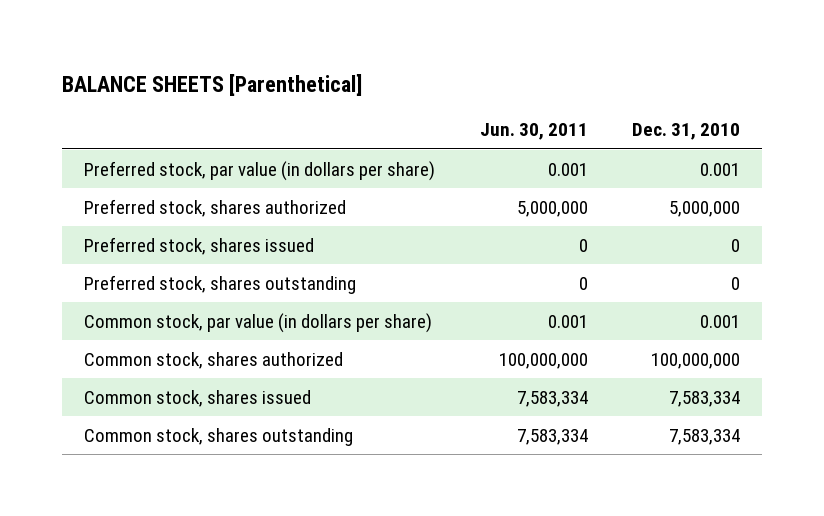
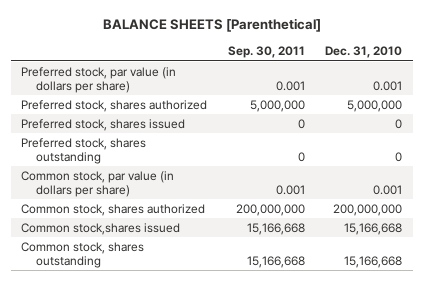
[479,123,588,141] Jun. 30, 2011 -> none
none -> [227,46,305,59] Sep. 30, 2011
[651,352,741,369] 100,000,000 -> [333,203,403,216] 200,000,000
[84,389,312,407] Common stock, shares issued -> [21,222,181,235] Common stock,shares issued
[669,390,741,407] 7,583,334 -> [344,222,403,235] 15,166,668
[669,428,741,445] 7,583,334 -> [344,255,403,268] 15,166,668

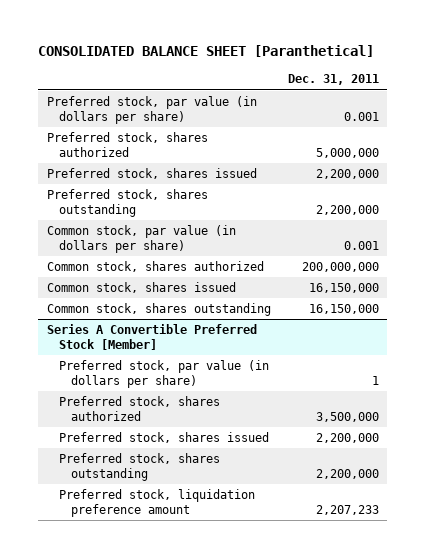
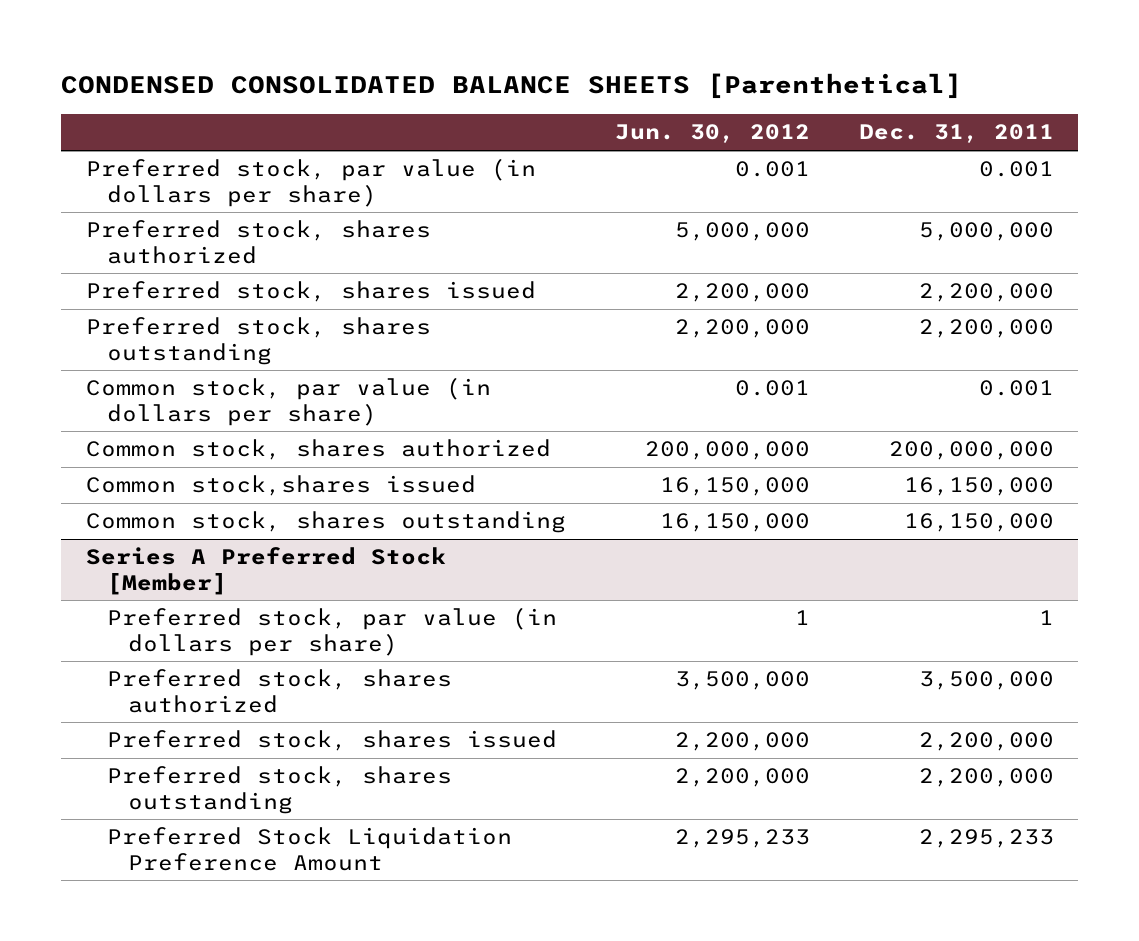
[38,45,375,58] CONSOLIDATED BALANCE SHEET [Paranthetical] -> [61,73,963,100] CONDENSED CONSOLIDATED BALANCE SHEETS [Parenthetical]
none -> [614,124,810,144] Jun. 30, 2012
[46,282,236,294] Common stock, shares issued -> [85,475,476,497] Common stock,shares issued
[46,324,257,350] Series A Convertible Preferred Stock [Member] -> [85,547,446,595] Series A Preferred Stock [Member]
[58,489,255,517] Preferred stock, liquidation preference amount -> [106,827,512,871] Preferred Stock Liquidation Preference Amount
[315,504,379,515] 2,207,233 -> [918,829,1054,849] 2,295,233

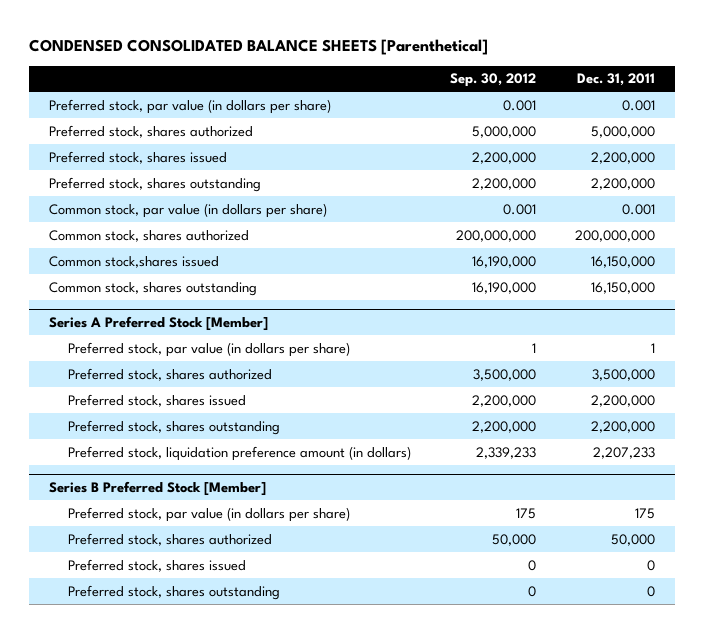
[614,124,810,144] Jun. 30, 2012 -> none
none -> [449,73,536,88] Sep. 30, 2012
[106,827,512,871] Preferred Stock Liquidation Preference Amount -> [67,445,411,461] Preferred stock, liquidation preference amount (in dollars)
[918,829,1054,849] 2,295,233 -> [593,446,656,459] 2,207,233
none -> [48,480,266,496] Series B Preferred Stock [Member]
none -> [67,506,350,522] Preferred stock, par value (in dollars per share)
none -> [67,532,272,546] Preferred stock, shares authorized
none -> [67,558,246,572] Preferred stock, shares issued
none -> [67,584,280,600] Preferred stock, shares outstanding

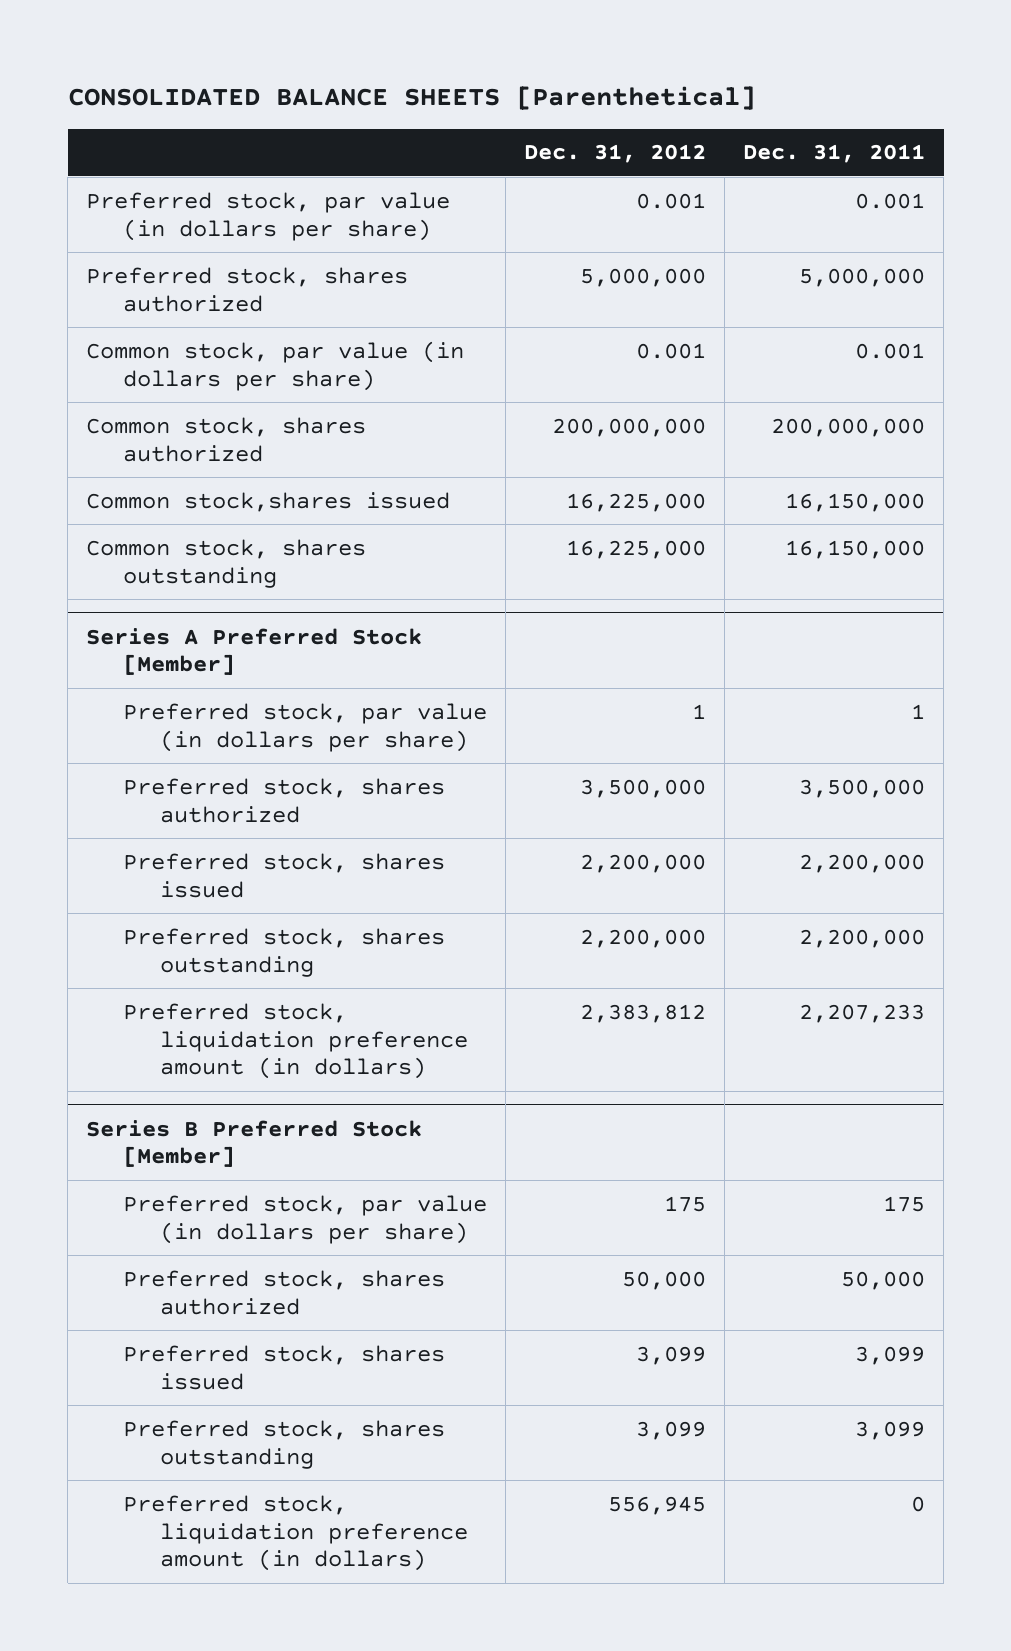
[28,39,488,56] CONDENSED CONSOLIDATED BALANCE SHEETS [Parenthetical] -> [67,85,756,110] CONSOLIDATED BALANCE SHEETS [Parenthetical]
[449,73,536,88] Sep. 30, 2012 -> none
none -> [524,144,707,164] Dec. 31, 2012
[48,150,227,164] Preferred stock, shares issued -> none
[48,176,261,192] Preferred stock, shares outstanding -> none
[647,559,656,571] 0 -> [855,1345,926,1365] 3,099
[647,585,656,597] 0 -> [855,1420,926,1440] 3,099
none -> [122,1494,468,1572] Preferred stock, liquidation preference amount (in dollars)

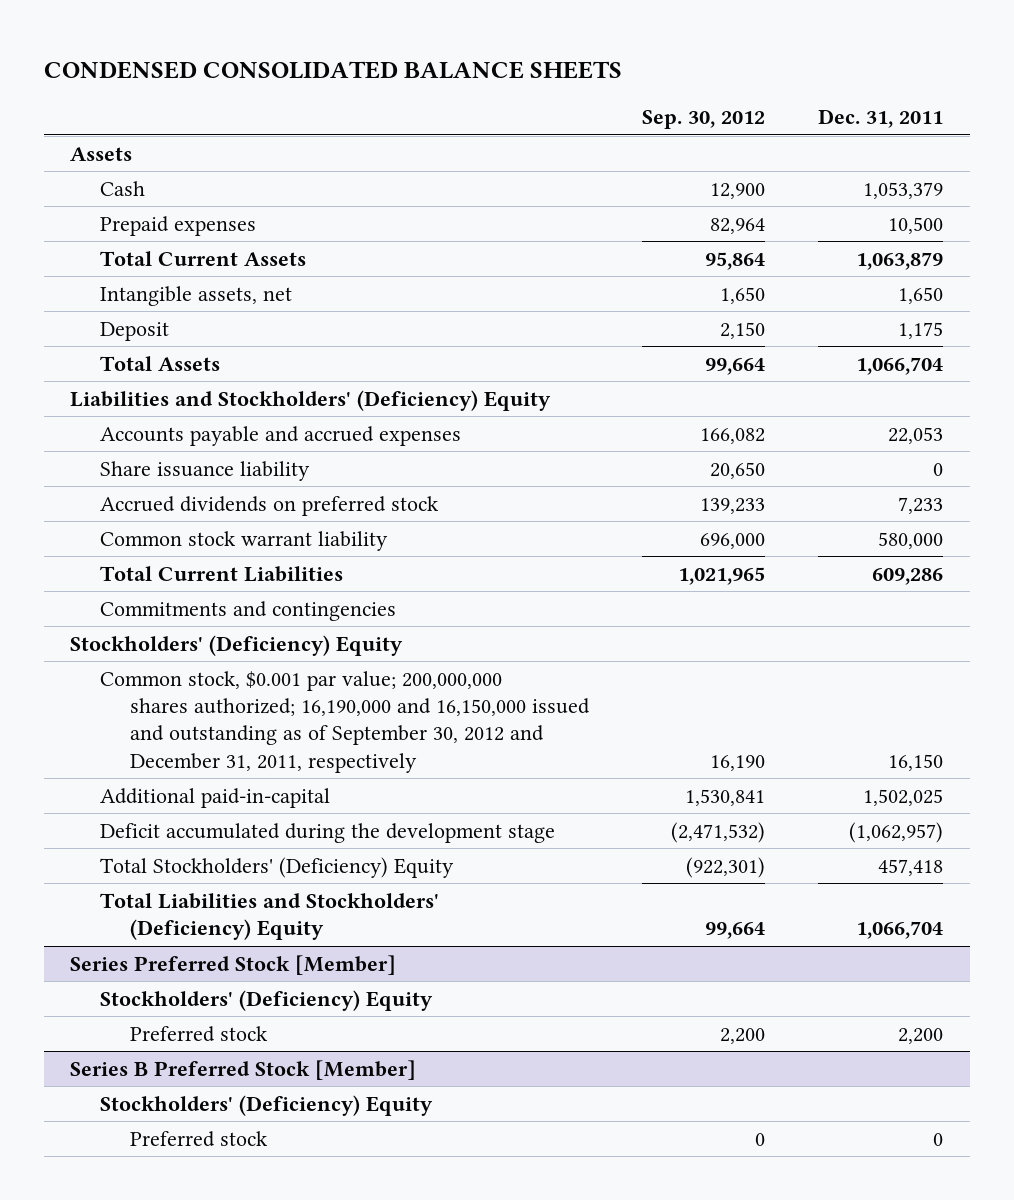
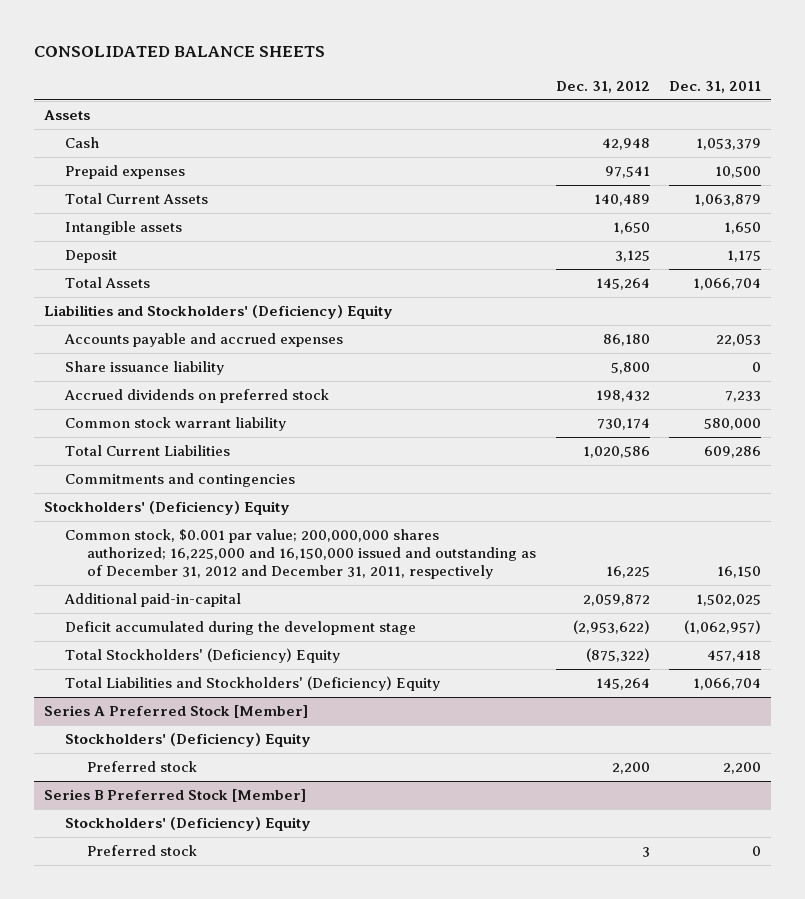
[43,60,622,79] CONDENSED CONSOLIDATED BALANCE SHEETS -> [33,45,325,57] CONSOLIDATED BALANCE SHEETS
[642,110,766,130] Sep. 30, 2012 -> none
none -> [555,80,650,93] Dec. 31, 2012
[99,285,292,306] Intangible assets, net -> [65,221,183,236] Intangible assets
[99,670,590,773] Common stock, $0.001 par value; 200,000,000 shares authorized; 16,190,000 and 16,150,000 issued and outstanding as of September 30, 2012 and December 31, 2011, respectively -> [65,529,537,580] Common stock, $0.001 par value; 200,000,000 shares authorized; 16,225,000 and 16,150,000 issued and outstanding as of December 31, 2012 and December 31, 2011, respectively
[70,954,397,975] Series Preferred Stock [Member] -> [43,705,308,719] Series A Preferred Stock [Member]

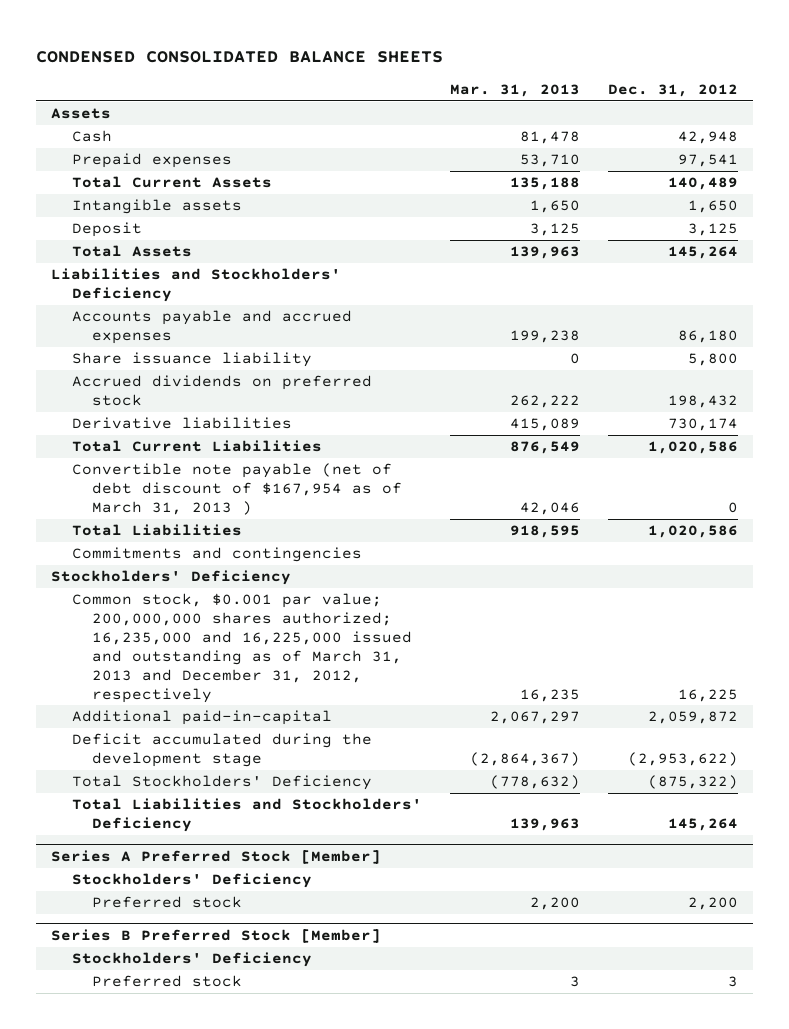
[33,45,325,57] CONSOLIDATED BALANCE SHEETS -> [36,50,444,63] CONDENSED CONSOLIDATED BALANCE SHEETS
[669,80,762,93] Dec. 31, 2011 -> none
none -> [449,84,580,98] Mar. 31, 2013
[43,305,393,320] Liabilities and Stockholders' (Deficiency) Equity -> [50,268,341,303] Liabilities and Stockholders' Deficiency
[65,417,287,432] Common stock warrant liability -> [71,417,292,430] Derivative liabilities
none -> [71,463,403,516] Convertible note payable (net of debt discount of $167,954 as of March 31, 2013 )
none -> [71,524,242,537] Total Liabilities
[43,501,290,516] Stockholders' (Deficiency) Equity -> [50,570,291,586] Stockholders' Deficiency
[65,529,537,580] Common stock, $0.001 par value; 200,000,000 shares authorized; 16,225,000 and 16,150,000 issued and outstanding as of December 31, 2012 and December 31, 2011, respectively -> [71,593,413,703] Common stock, $0.001 par value; 200,000,000 shares authorized; 16,235,000 and 16,225,000 issued and outstanding as of March 31, 2013 and December 31, 2012, respectively
[65,648,341,664] Total Stockholders' (Deficiency) Equity -> [71,775,372,791] Total Stockholders' Deficiency
[65,676,441,692] Total Liabilities and Stockholders' (Deficiency) Equity -> [71,798,422,833] Total Liabilities and Stockholders' Deficiency
[65,733,312,748] Stockholders' (Deficiency) Equity -> [71,873,312,889] Stockholders' Deficiency
[65,817,312,832] Stockholders' (Deficiency) Equity -> [71,952,312,968] Stockholders' Deficiency

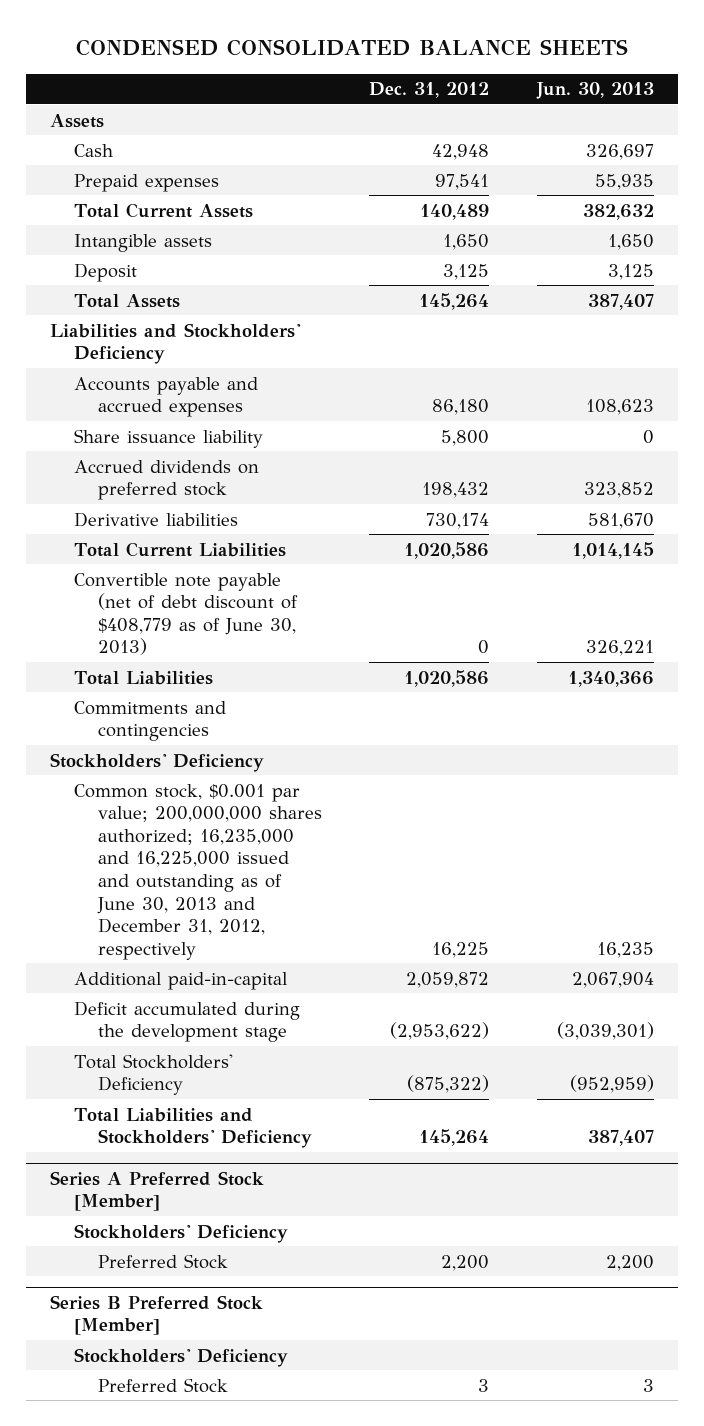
[449,84,580,98] Mar. 31, 2013 -> none
none -> [535,82,654,100] Jun. 30, 2013
[71,463,403,516] Convertible note payable (net of debt discount of $167,954 as of March 31, 2013 ) -> [73,572,298,656] Convertible note payable (net of debt discount of $408,779 as of June 30, 2013)
[71,593,413,703] Common stock, $0.001 par value; 200,000,000 shares authorized; 16,235,000 and 16,225,000 issued and outstanding as of March 31, 2013 and December 31, 2012, respectively -> [73,783,322,960] Common stock, $0.001 par value; 200,000,000 shares authorized; 16,235,000 and 16,225,000 issued and outstanding as of June 30, 2013 and December 31, 2012, respectively
[92,896,243,909] Preferred stock -> [97,1253,228,1269] Preferred Stock
[92,975,243,988] Preferred stock -> [97,1377,228,1393] Preferred Stock

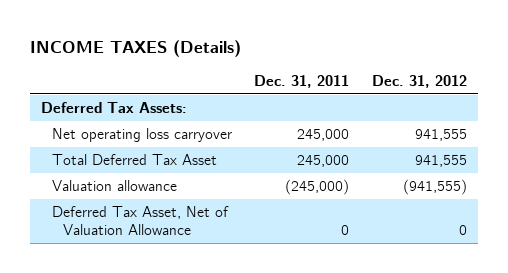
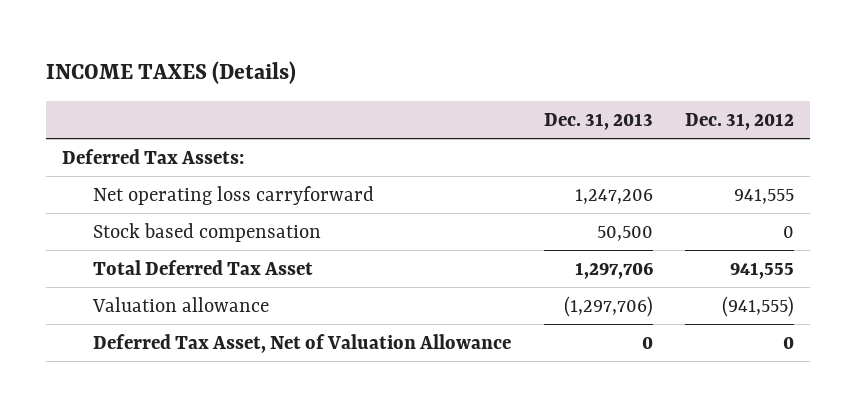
[254,74,350,88] Dec. 31, 2011 -> none
none -> [543,112,653,130] Dec. 31, 2013
[51,128,232,143] Net operating loss carryover -> [93,185,375,205] Net operating loss carryforward
none -> [93,222,322,242] Stock based compensation

